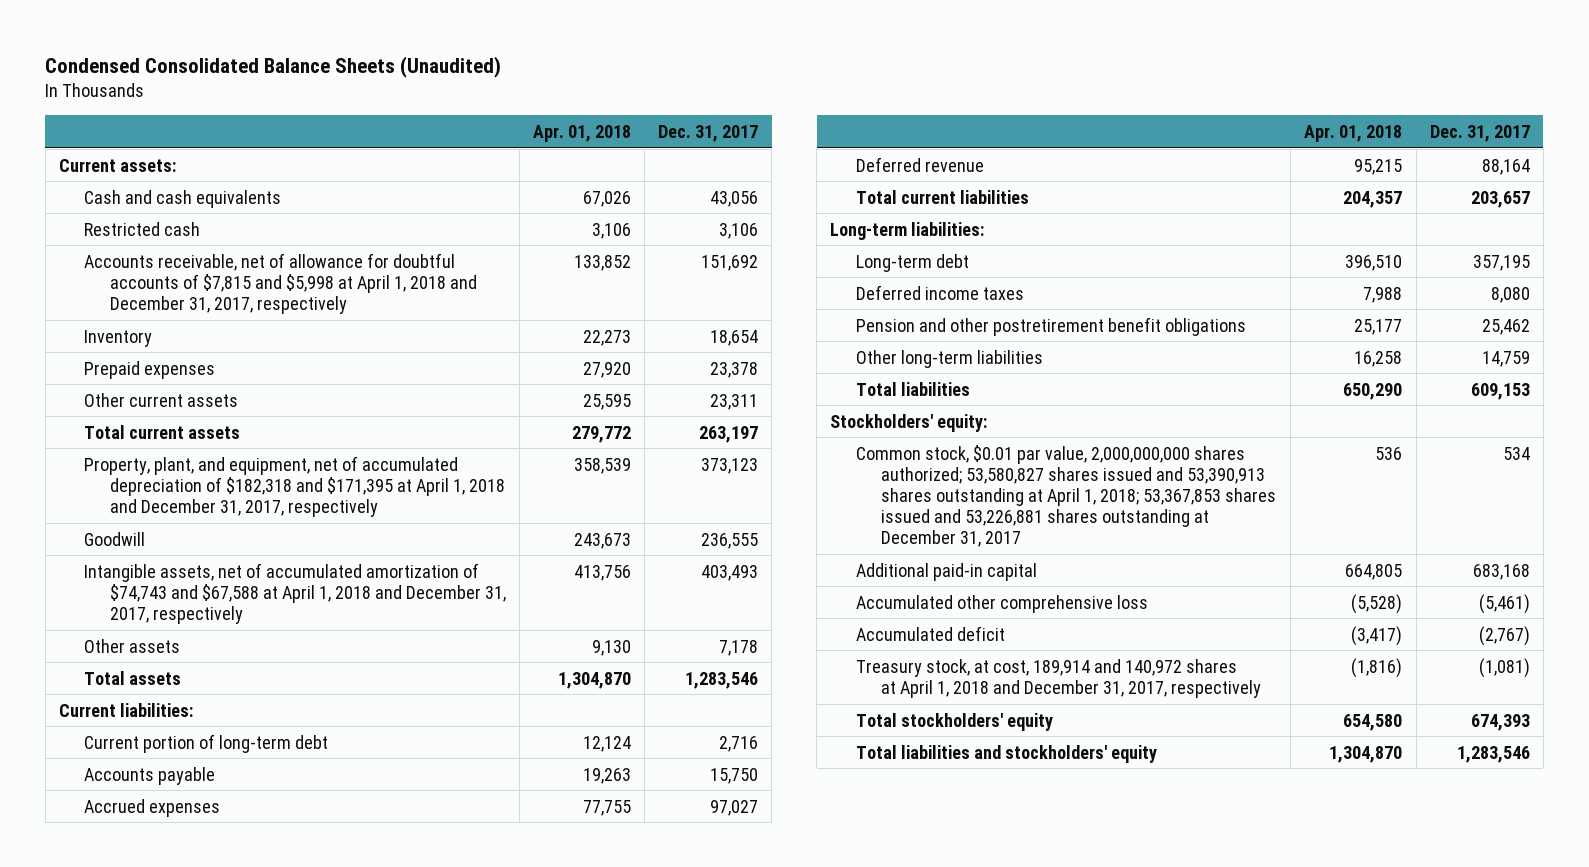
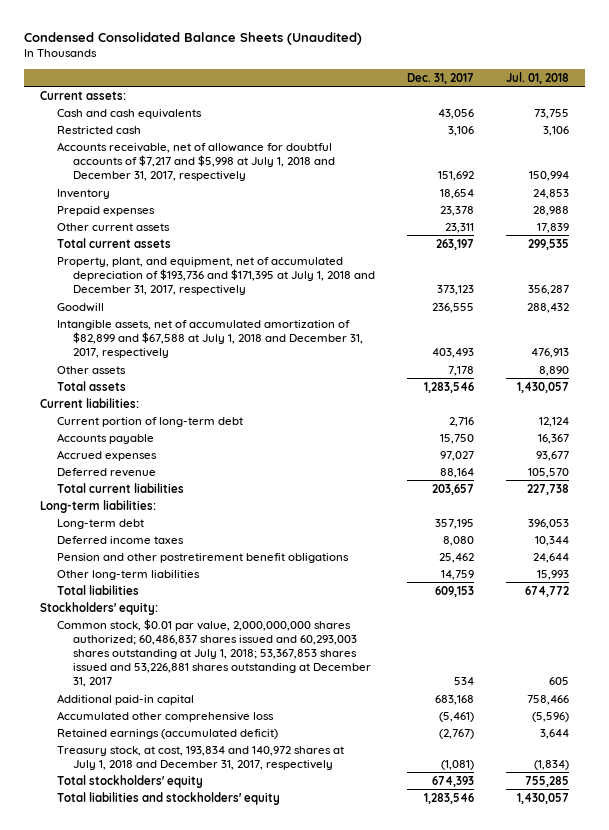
[532,124,631,142] Apr. 01, 2018 -> none
none -> [505,71,569,84] Jul. 01, 2018
[84,252,477,314] Accounts receivable, net of allowance for doubtful accounts of $7,815 and $5,998 at April 1, 2018 and December 31, 2017, respectively -> [56,141,336,181] Accounts receivable, net of allowance for doubtful accounts of $7,217 and $5,998 at July 1, 2018 and December 31, 2017, respectively
[84,455,505,517] Property, plant, and equipment, net of accumulated depreciation of $182,318 and $171,395 at April 1, 2018 and December 31, 2017, respectively -> [56,256,376,295] Property, plant, and equipment, net of accumulated depreciation of $193,736 and $171,395 at July 1, 2018 and December 31, 2017, respectively
[84,562,506,624] Intangible assets, net of accumulated amortization of $74,743 and $67,588 at April 1, 2018 and December 31, 2017, respectively -> [56,319,364,358] Intangible assets, net of accumulated amortization of $82,899 and $67,588 at July 1, 2018 and December 31, 2017, respectively
[855,444,1277,548] Common stock, $0.01 par value, 2,000,000,000 shares authorized; 53,580,827 shares issued and 53,390,913 shares outstanding at April 1, 2018; 53,367,853 shares issued and 53,226,881 shares outstanding at December 31, 2017 -> [56,618,372,688] Common stock, $0.01 par value, 2,000,000,000 shares authorized; 60,486,837 shares issued and 60,293,003 shares outstanding at July 1, 2018; 53,367,853 shares issued and 53,226,881 shares outstanding at December 31, 2017
[855,625,1005,641] Accumulated deficit -> [56,728,278,739] Retained earnings (accumulated deficit)
[855,658,1262,698] Treasury stock, at cost, 189,914 and 140,972 shares at April 1, 2018 and December 31, 2017, respectively -> [56,745,344,770] Treasury stock, at cost, 193,834 and 140,972 shares at July 1, 2018 and December 31, 2017, respectively

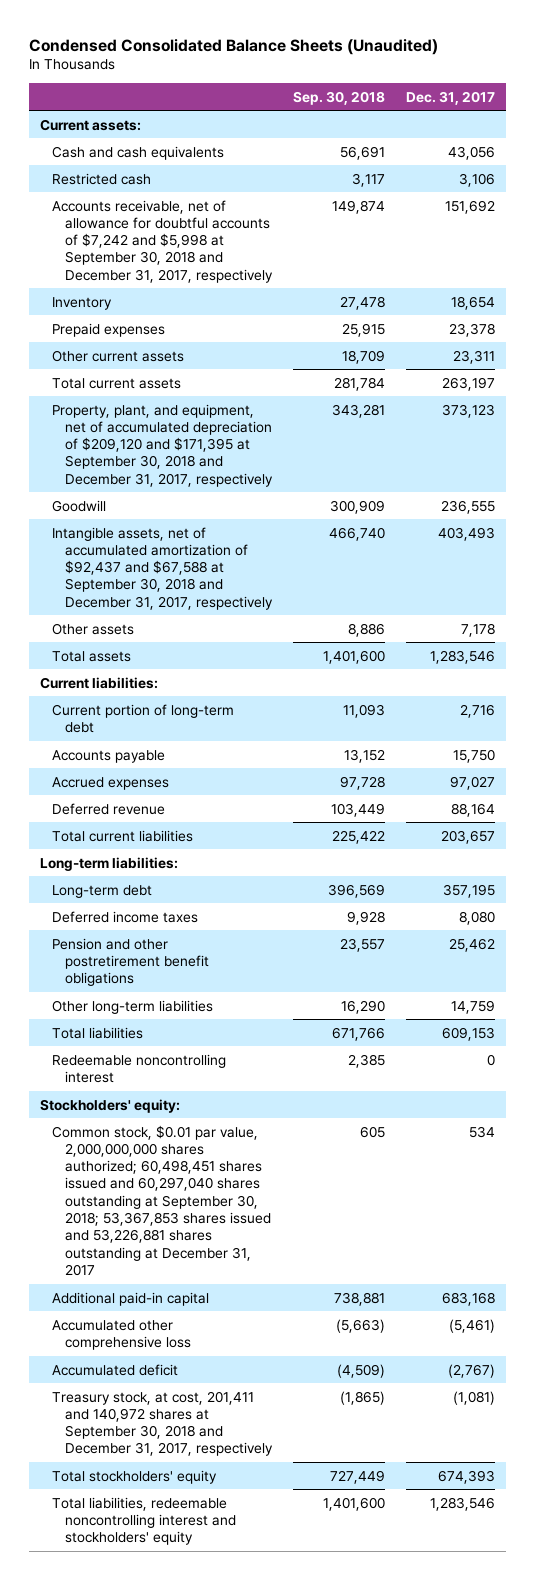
[505,71,569,84] Jul. 01, 2018 -> none
none -> [293,90,386,105] Sep. 30, 2018
[56,141,336,181] Accounts receivable, net of allowance for doubtful accounts of $7,217 and $5,998 at July 1, 2018 and December 31, 2017, respectively -> [52,199,273,283] Accounts receivable, net of allowance for doubtful accounts of $7,242 and $5,998 at September 30, 2018 and December 31, 2017, respectively
[56,256,376,295] Property, plant, and equipment, net of accumulated depreciation of $193,736 and $171,395 at July 1, 2018 and December 31, 2017, respectively -> [52,403,273,487] Property, plant, and equipment, net of accumulated depreciation of $209,120 and $171,395 at September 30, 2018 and December 31, 2017, respectively
[56,319,364,358] Intangible assets, net of accumulated amortization of $82,899 and $67,588 at July 1, 2018 and December 31, 2017, respectively -> [52,526,273,610] Intangible assets, net of accumulated amortization of $92,437 and $67,588 at September 30, 2018 and December 31, 2017, respectively
none -> [52,1053,227,1083] Redeemable noncontrolling interest
[56,618,372,688] Common stock, $0.01 par value, 2,000,000,000 shares authorized; 60,486,837 shares issued and 60,293,003 shares outstanding at July 1, 2018; 53,367,853 shares issued and 53,226,881 shares outstanding at December 31, 2017 -> [52,1124,271,1276] Common stock, $0.01 par value, 2,000,000,000 shares authorized; 60,498,451 shares issued and 60,297,040 shares outstanding at September 30, 2018; 53,367,853 shares issued and 53,226,881 shares outstanding at December 31, 2017
[56,728,278,739] Retained earnings (accumulated deficit) -> [52,1363,179,1376] Accumulated deficit
[56,745,344,770] Treasury stock, at cost, 193,834 and 140,972 shares at July 1, 2018 and December 31, 2017, respectively -> [52,1390,273,1457] Treasury stock, at cost, 201,411 and 140,972 shares at September 30, 2018 and December 31, 2017, respectively
[56,791,280,805] Total liabilities and stockholders' equity -> [52,1496,236,1546] Total liabilities, redeemable noncontrolling interest and stockholders' equity

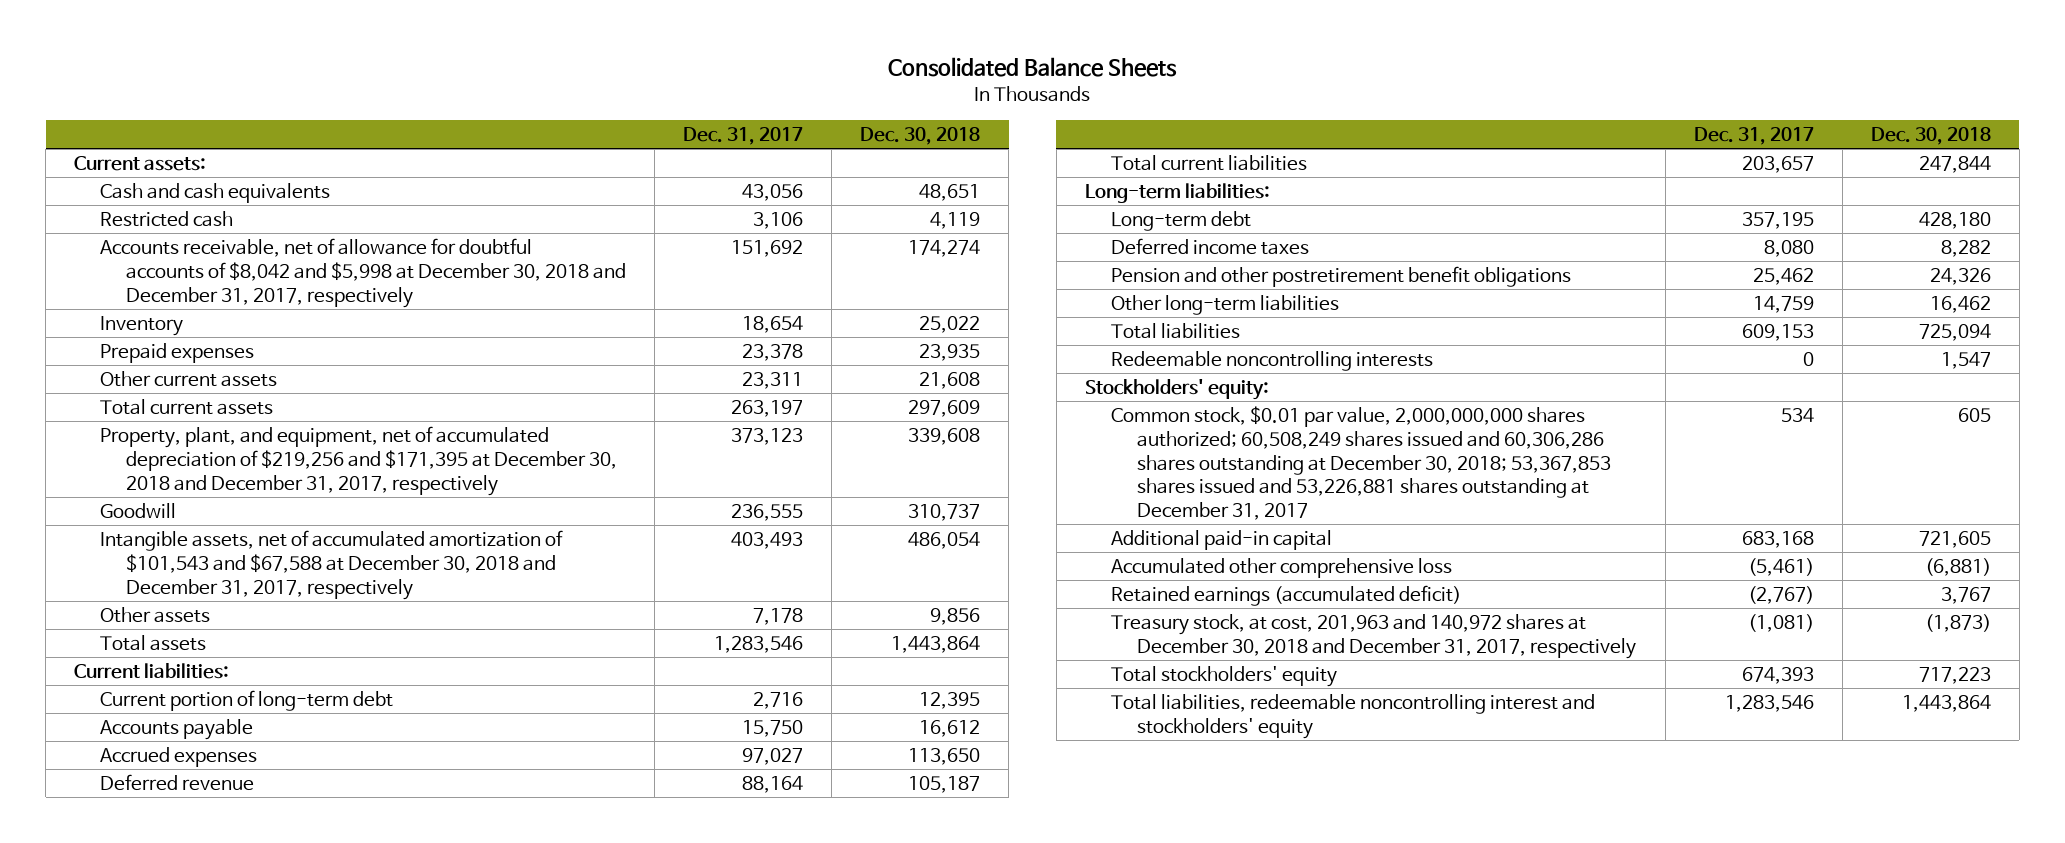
[29,38,439,55] Condensed Consolidated Balance Sheets (Unaudited) -> [888,57,1178,78] Consolidated Balance Sheets
[293,90,386,105] Sep. 30, 2018 -> none
none -> [860,126,981,145] Dec. 30, 2018
[52,199,273,283] Accounts receivable, net of allowance for doubtful accounts of $7,242 and $5,998 at September 30, 2018 and December 31, 2017, respectively -> [100,238,627,308] Accounts receivable, net of allowance for doubtful accounts of $8,042 and $5,998 at December 30, 2018 and December 31, 2017, respectively
[52,403,273,487] Property, plant, and equipment, net of accumulated depreciation of $209,120 and $171,395 at September 30, 2018 and December 31, 2017, respectively -> [100,426,618,496] Property, plant, and equipment, net of accumulated depreciation of $219,256 and $171,395 at December 30, 2018 and December 31, 2017, respectively
[52,526,273,610] Intangible assets, net of accumulated amortization of $92,437 and $67,588 at September 30, 2018 and December 31, 2017, respectively -> [100,530,564,600] Intangible assets, net of accumulated amortization of $101,543 and $67,588 at December 30, 2018 and December 31, 2017, respectively
[52,1053,227,1083] Redeemable noncontrolling interest -> [1110,351,1433,372] Redeemable noncontrolling interests
[52,1124,271,1276] Common stock, $0.01 par value, 2,000,000,000 shares authorized; 60,498,451 shares issued and 60,297,040 shares outstanding at September 30, 2018; 53,367,853 shares issued and 53,226,881 shares outstanding at December 31, 2017 -> [1110,406,1611,521] Common stock, $0.01 par value, 2,000,000,000 shares authorized; 60,508,249 shares issued and 60,306,286 shares outstanding at December 30, 2018; 53,367,853 shares issued and 53,226,881 shares outstanding at December 31, 2017
[52,1363,179,1376] Accumulated deficit -> [1110,585,1461,607] Retained earnings (accumulated deficit)
[52,1390,273,1457] Treasury stock, at cost, 201,411 and 140,972 shares at September 30, 2018 and December 31, 2017, respectively -> [1110,614,1636,659] Treasury stock, at cost, 201,963 and 140,972 shares at December 30, 2018 and December 31, 2017, respectively

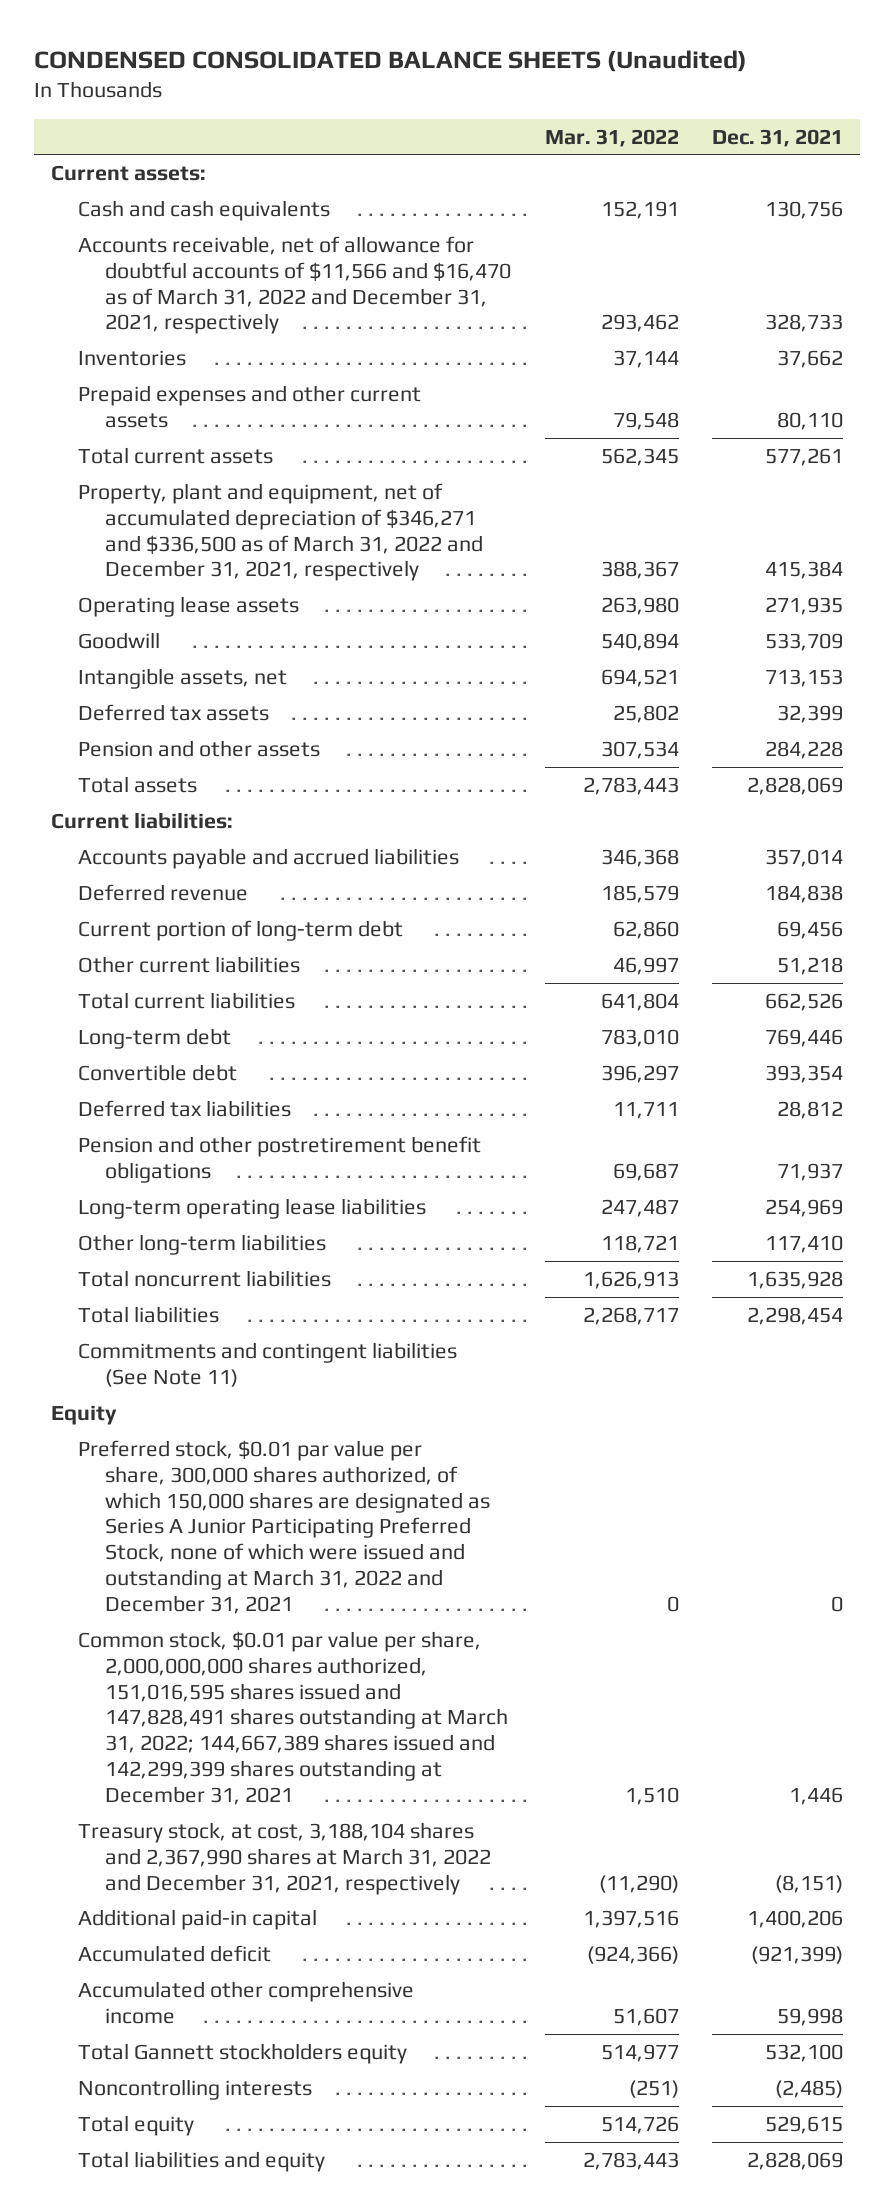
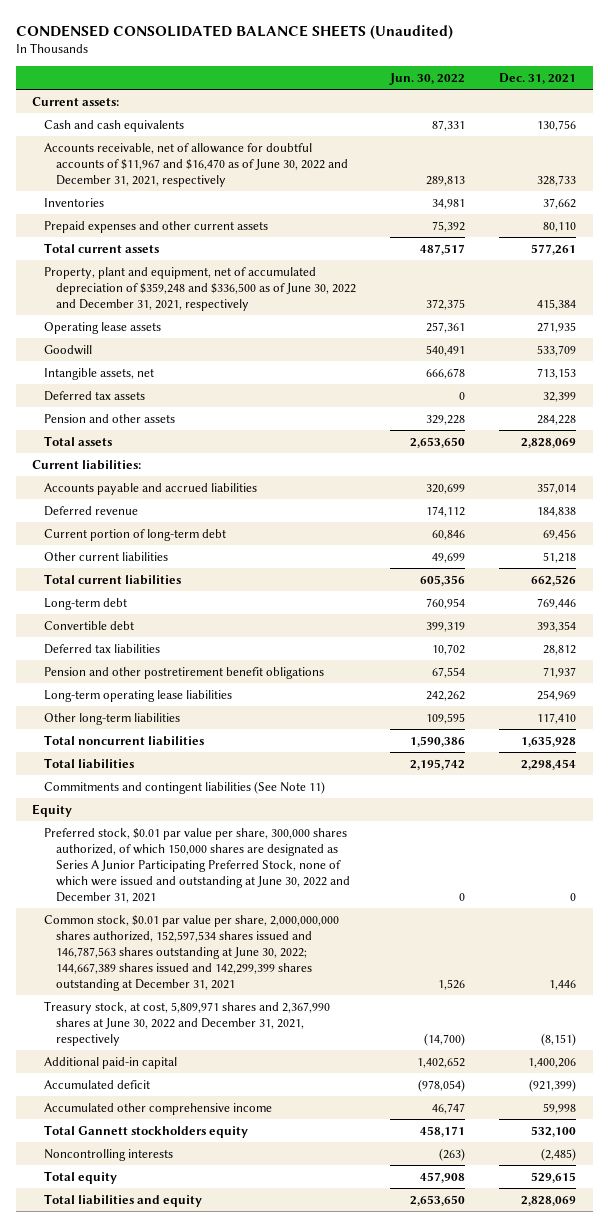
[544,128,679,147] Mar. 31, 2022 -> none
none -> [389,73,466,86] Jun. 30, 2022
[77,235,512,335] Accounts receivable, net of allowance for doubtful accounts of $11,566 and $16,470 as of March 31, 2022 and December 31, 2021, respectively -> [44,142,349,187] Accounts receivable, net of allowance for doubtful accounts of $11,967 and $16,470 as of June 30, 2022 and December 31, 2021, respectively
[77,482,484,582] Property, plant and equipment, net of accumulated depreciation of $346,271 and $336,500 as of March 31, 2022 and December 31, 2021, respectively -> [44,266,357,311] Property, plant and equipment, net of accumulated depreciation of $359,248 and $336,500 as of June 30, 2022 and December 31, 2021, respectively
[77,1439,491,1614] Preferred stock, $0.01 par value per share, 300,000 shares authorized, of which 150,000 shares are designated as Series A Junior Participating Preferred Stock, none of which were issued and outstanding at March 31, 2022 and December 31, 2021 -> [44,827,351,903] Preferred stock, $0.01 par value per share, 300,000 shares authorized, of which 150,000 shares are designated as Series A Junior Participating Preferred Stock, none of which were issued and outstanding at June 30, 2022 and December 31, 2021
[77,1630,509,1805] Common stock, $0.01 par value per share, 2,000,000,000 shares authorized, 151,016,595 shares issued and 147,828,491 shares outstanding at March 31, 2022; 144,667,389 shares issued and 142,299,399 shares outstanding at December 31, 2021 -> [44,914,340,991] Common stock, $0.01 par value per share, 2,000,000,000 shares authorized, 152,597,534 shares issued and 146,787,563 shares outstanding at June 30, 2022; 144,667,389 shares issued and 142,299,399 shares outstanding at December 31, 2021
[77,1821,492,1895] Treasury stock, at cost, 3,188,104 shares and 2,367,990 shares at March 31, 2022 and December 31, 2021, respectively -> [44,1000,331,1046] Treasury stock, at cost, 5,809,971 shares and 2,367,990 shares at June 30, 2022 and December 31, 2021, respectively

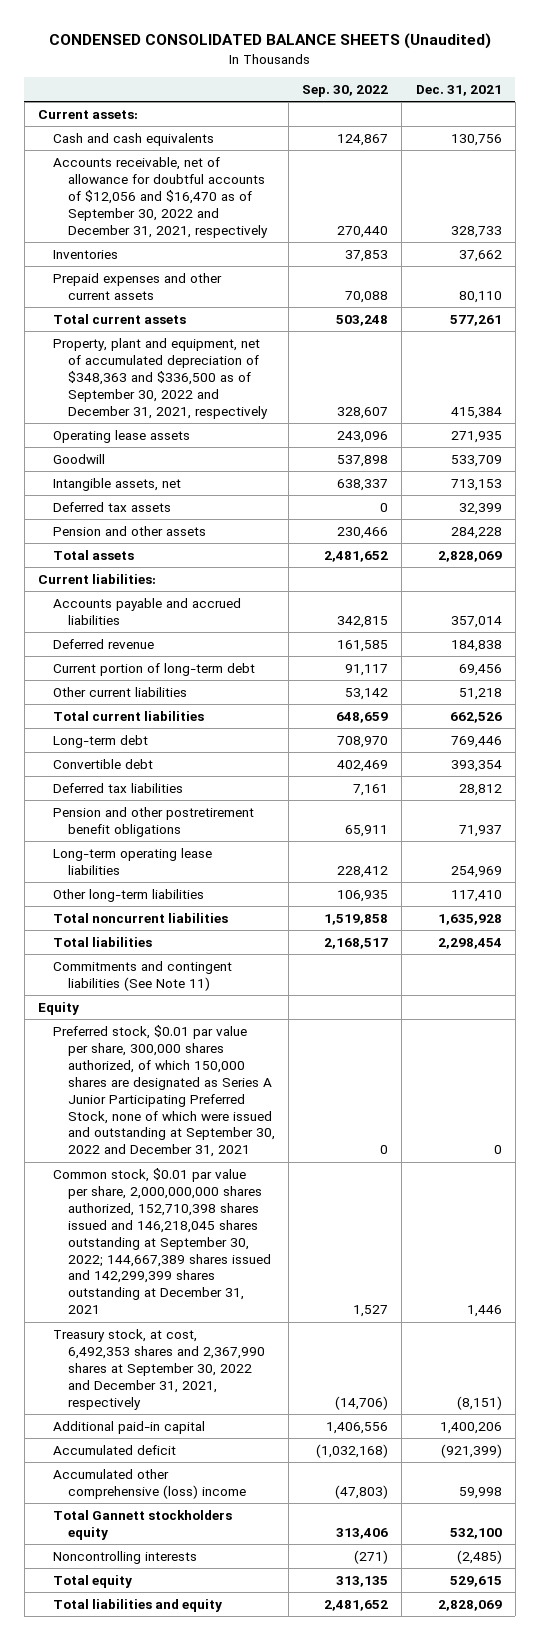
[389,73,466,86] Jun. 30, 2022 -> none
none -> [302,85,389,98] Sep. 30, 2022
[44,142,349,187] Accounts receivable, net of allowance for doubtful accounts of $11,967 and $16,470 as of June 30, 2022 and December 31, 2021, respectively -> [52,156,268,238] Accounts receivable, net of allowance for doubtful accounts of $12,056 and $16,470 as of September 30, 2022 and December 31, 2021, respectively
[44,266,357,311] Property, plant and equipment, net of accumulated depreciation of $359,248 and $336,500 as of June 30, 2022 and December 31, 2021, respectively -> [52,337,268,419] Property, plant and equipment, net of accumulated depreciation of $348,363 and $336,500 as of September 30, 2022 and December 31, 2021, respectively
[44,827,351,903] Preferred stock, $0.01 par value per share, 300,000 shares authorized, of which 150,000 shares are designated as Series A Junior Participating Preferred Stock, none of which were issued and outstanding at June 30, 2022 and December 31, 2021 -> [52,1024,275,1158] Preferred stock, $0.01 par value per share, 300,000 shares authorized, of which 150,000 shares are designated as Series A Junior Participating Preferred Stock, none of which were issued and outstanding at September 30, 2022 and December 31, 2021
[44,914,340,991] Common stock, $0.01 par value per share, 2,000,000,000 shares authorized, 152,597,534 shares issued and 146,787,563 shares outstanding at June 30, 2022; 144,667,389 shares issued and 142,299,399 shares outstanding at December 31, 2021 -> [52,1167,271,1315] Common stock, $0.01 par value per share, 2,000,000,000 shares authorized, 152,710,398 shares issued and 146,218,045 shares outstanding at September 30, 2022; 144,667,389 shares issued and 142,299,399 shares outstanding at December 31, 2021
[44,1000,331,1046] Treasury stock, at cost, 5,809,971 shares and 2,367,990 shares at June 30, 2022 and December 31, 2021, respectively -> [52,1328,265,1410] Treasury stock, at cost, 6,492,353 shares and 2,367,990 shares at September 30, 2022 and December 31, 2021, respectively
[44,1102,273,1115] Accumulated other comprehensive income -> [52,1468,246,1499] Accumulated other comprehensive (loss) income

